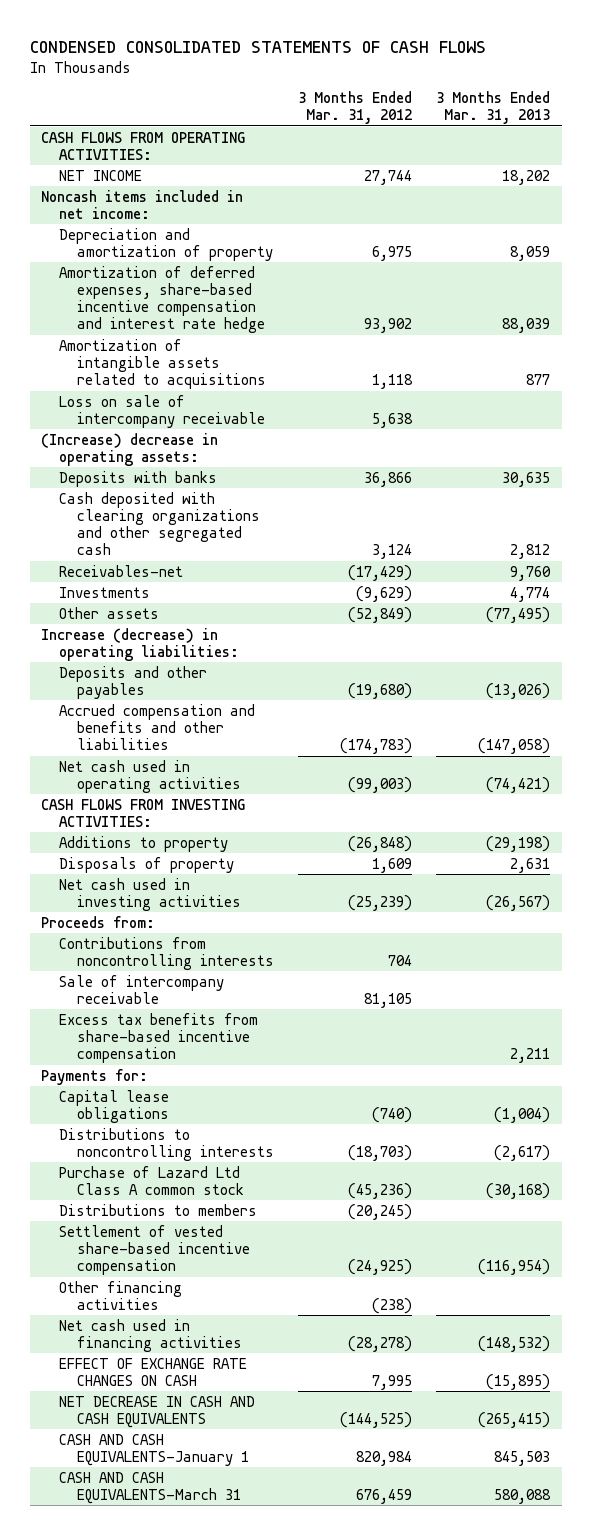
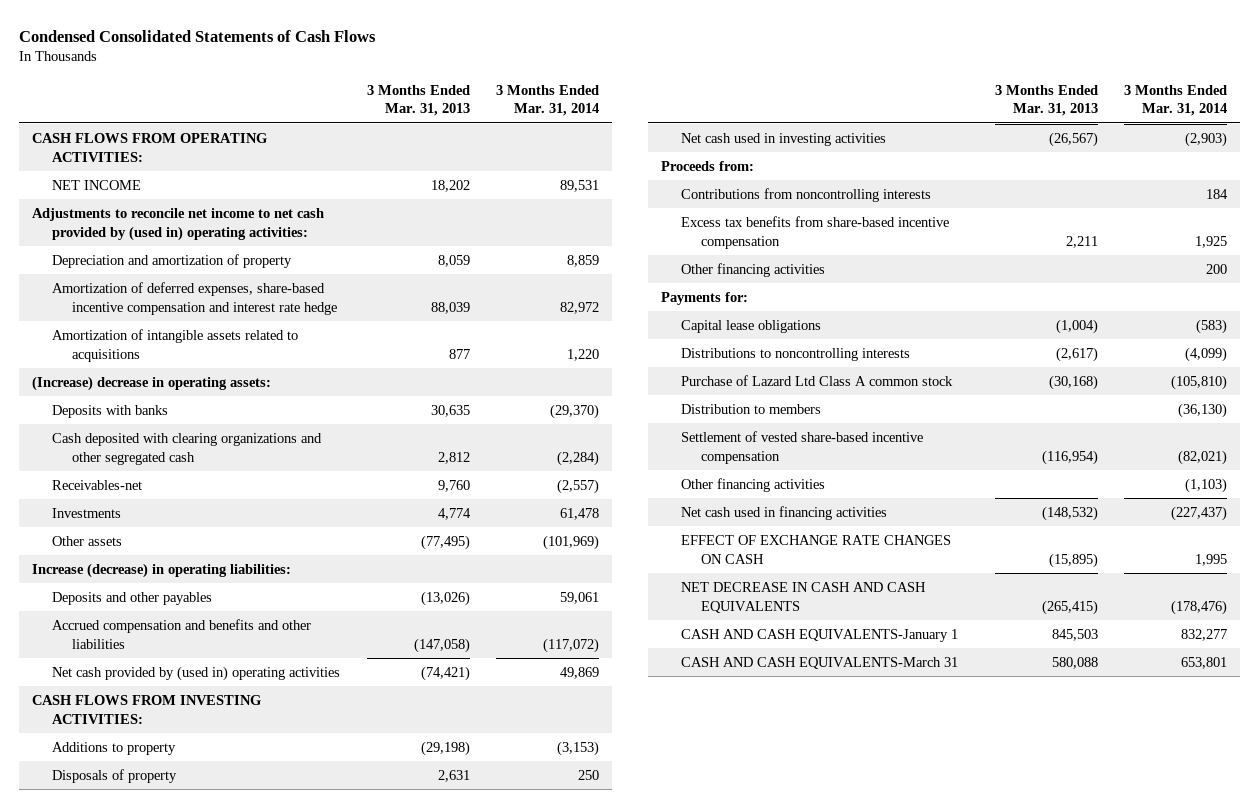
[29,40,486,53] CONDENSED CONSOLIDATED STATEMENTS OF CASH FLOWS -> [19,29,377,42] Condensed Consolidated Statements of Cash Flows
[297,91,412,125] 3 Months Ended Mar. 31, 2012 -> none
none -> [495,84,599,117] 3 Months Ended Mar. 31, 2014
[41,189,244,219] Noncash items included in net income: -> none
none -> [32,207,325,241] Adjustments to reconcile net income to net cash provided by (used in) operating activities:
[59,394,265,428] Loss on sale of intercompany receivable -> none
[59,759,241,793] Net cash used in operating activities -> [52,665,341,681] Net cash provided by (used in) operating activities
[59,974,225,1004] Sale of intercompany receivable -> none
none -> [680,262,825,277] Other financing activities
[59,1203,258,1216] Distributions to members -> [680,403,821,414] Distribution to members

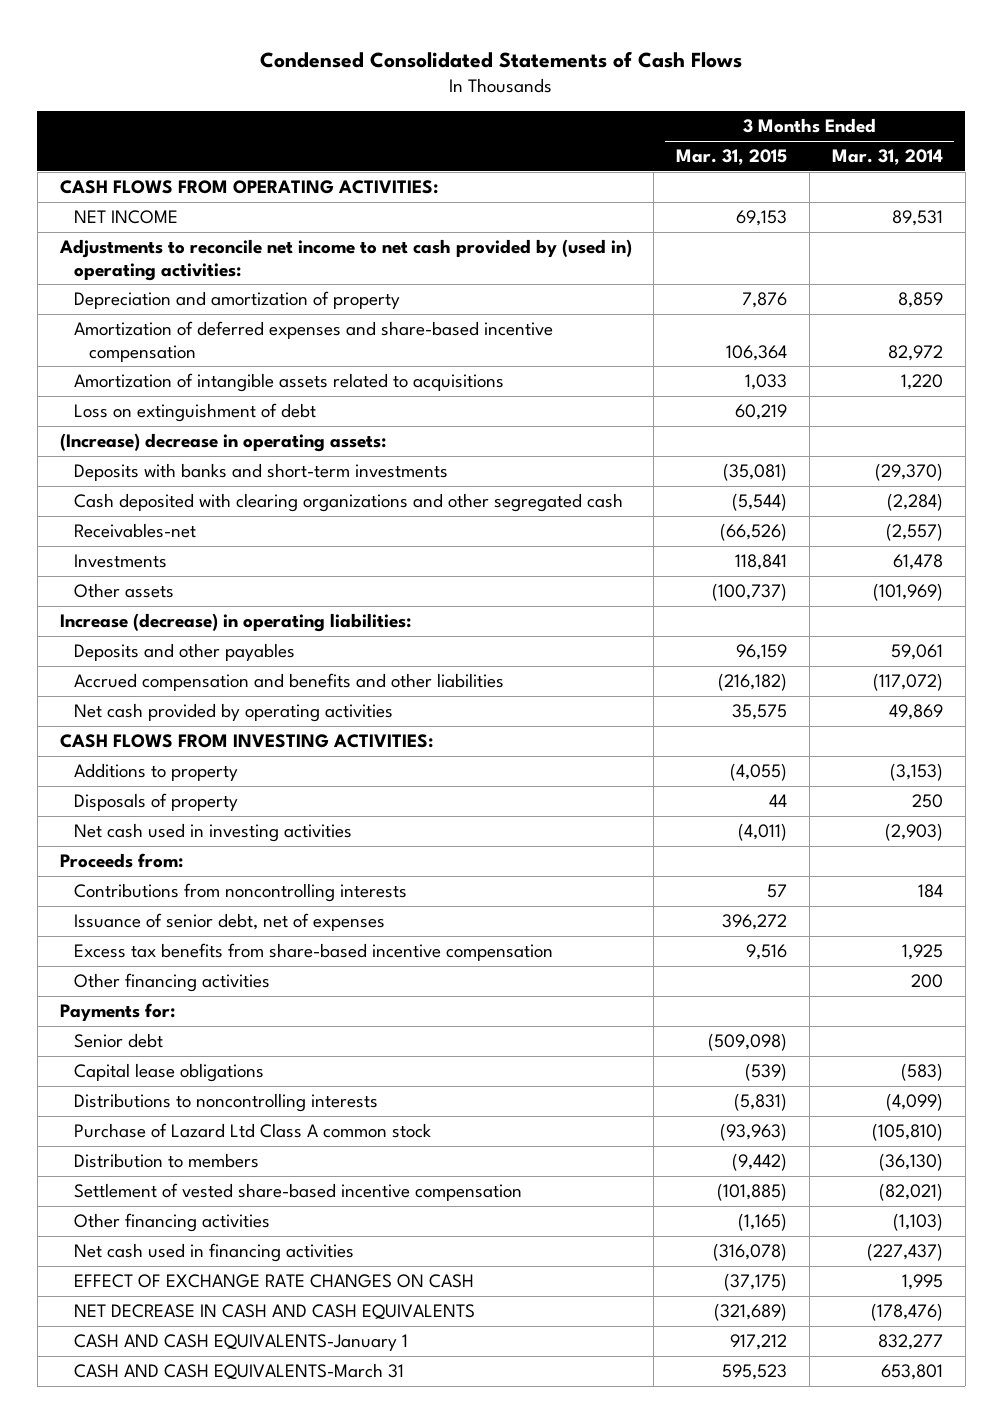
[366,84,470,117] 3 Months Ended Mar. 31, 2013 -> none
none -> [676,149,788,166] Mar. 31, 2015
[52,281,338,315] Amortization of deferred expenses, share-based incentive compensation and interest rate hedge -> [74,321,554,362] Amortization of deferred expenses and share-based incentive compensation
none -> [74,403,317,423] Loss on extinguishment of debt
[52,404,169,418] Deposits with banks -> [74,463,449,482] Deposits with banks and short-term investments
[52,665,341,681] Net cash provided by (used in) operating activities -> [74,703,394,723] Net cash provided by operating activities
none -> [74,913,386,932] Issuance of senior debt, net of expenses
none -> [74,1033,164,1049] Senior debt

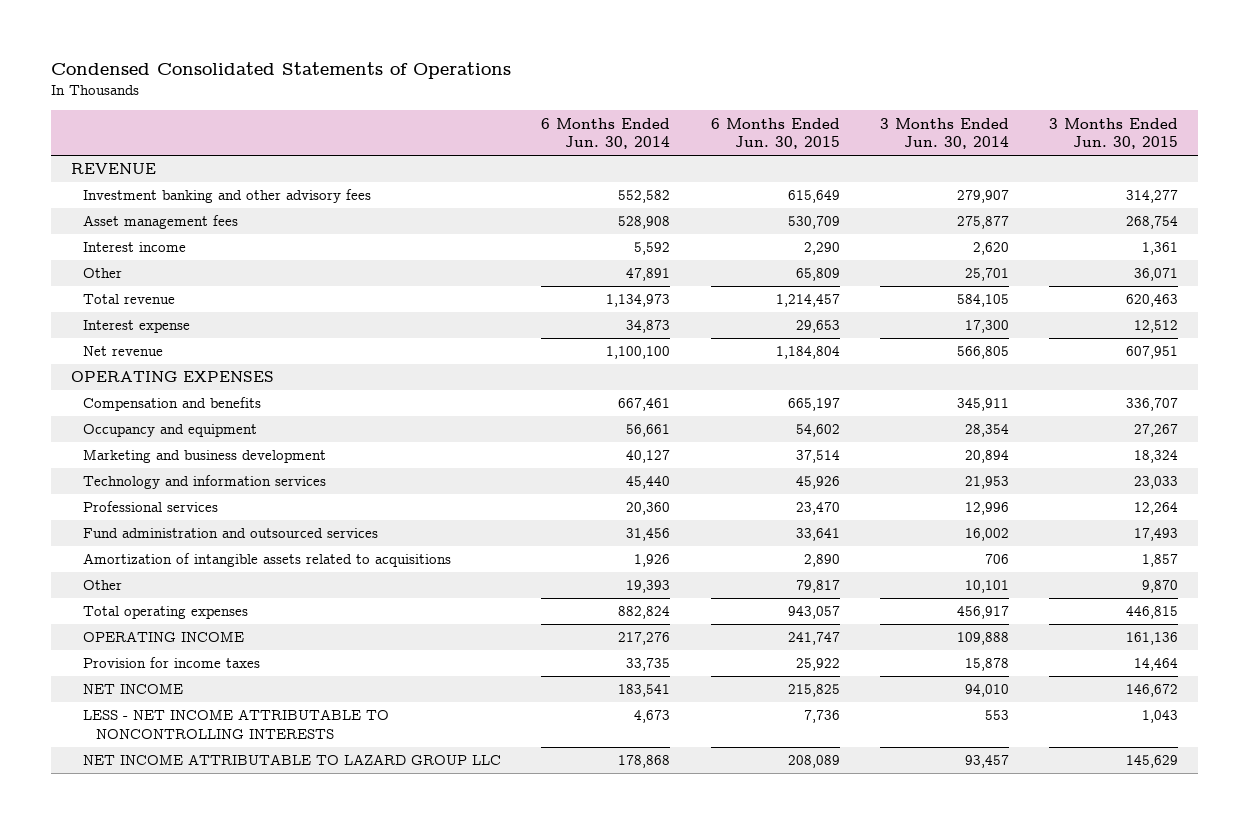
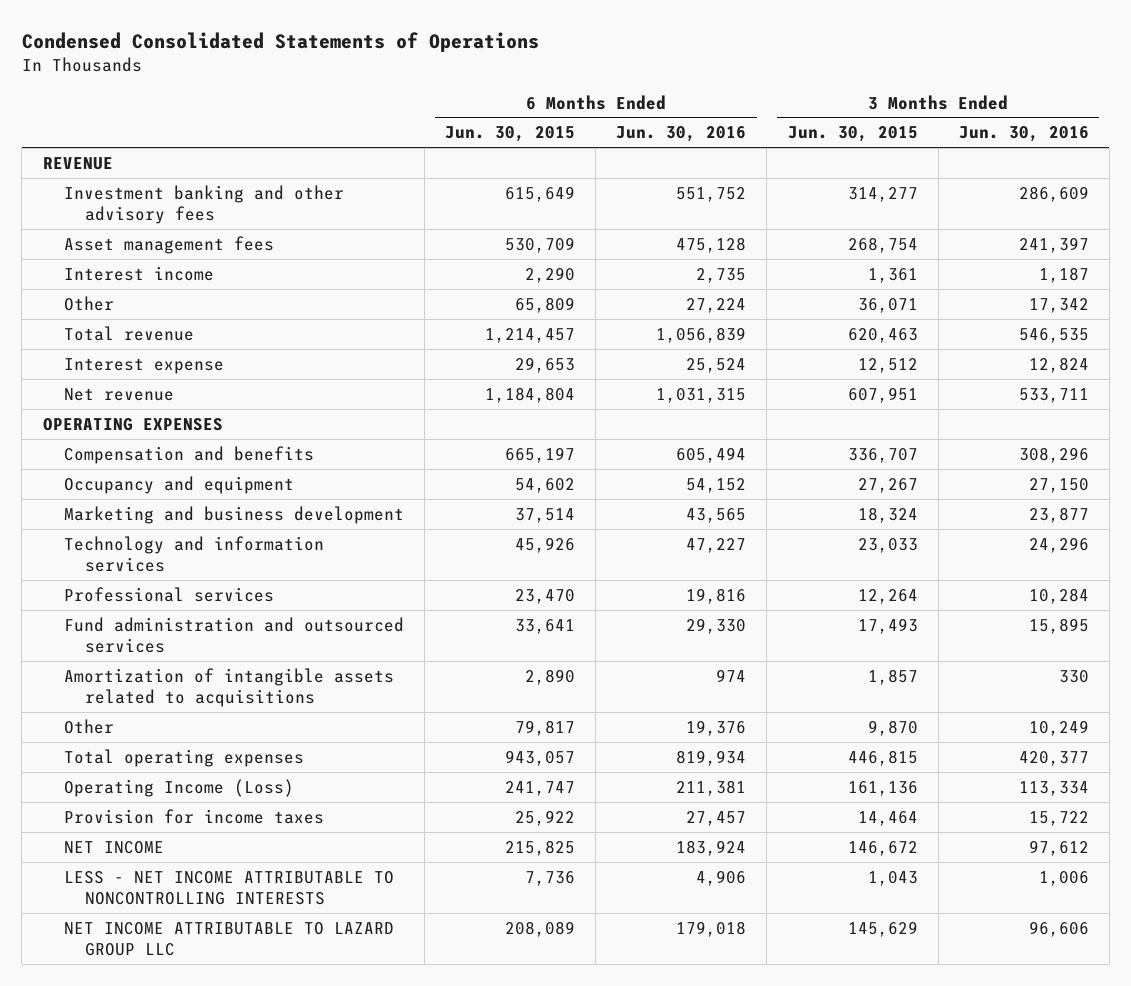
[541,117,671,150] 6 Months Ended Jun. 30, 2014 -> none
[879,117,1009,150] 3 Months Ended Jun. 30, 2014 -> none
none -> [616,126,747,143] Jun. 30, 2016
none -> [958,126,1089,143] Jun. 30, 2016
[83,631,245,643] OPERATING INCOME -> [63,778,294,797] Operating Income (Loss)

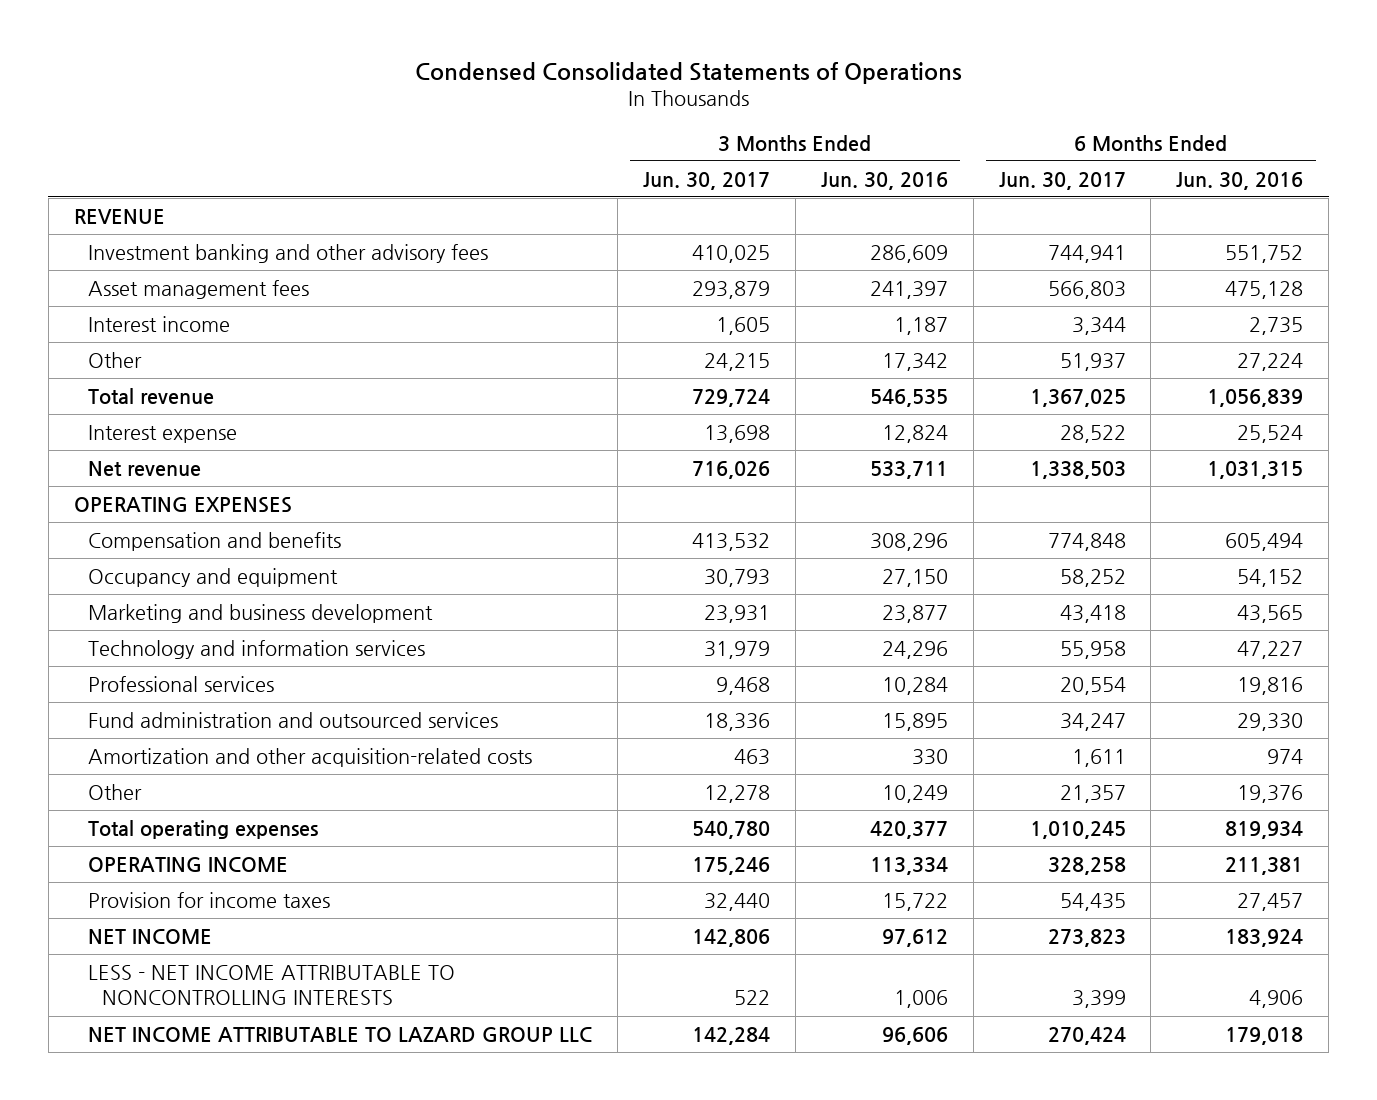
[445,126,576,143] Jun. 30, 2015 -> none
[787,126,918,143] Jun. 30, 2015 -> none
none -> [642,171,770,190] Jun. 30, 2017
none -> [998,171,1126,190] Jun. 30, 2017
[63,667,394,707] Amortization of intangible assets related to acquisitions -> [87,747,532,767] Amortization and other acquisition-related costs
[63,778,294,797] Operating Income (Loss) -> [87,856,288,872] OPERATING INCOME

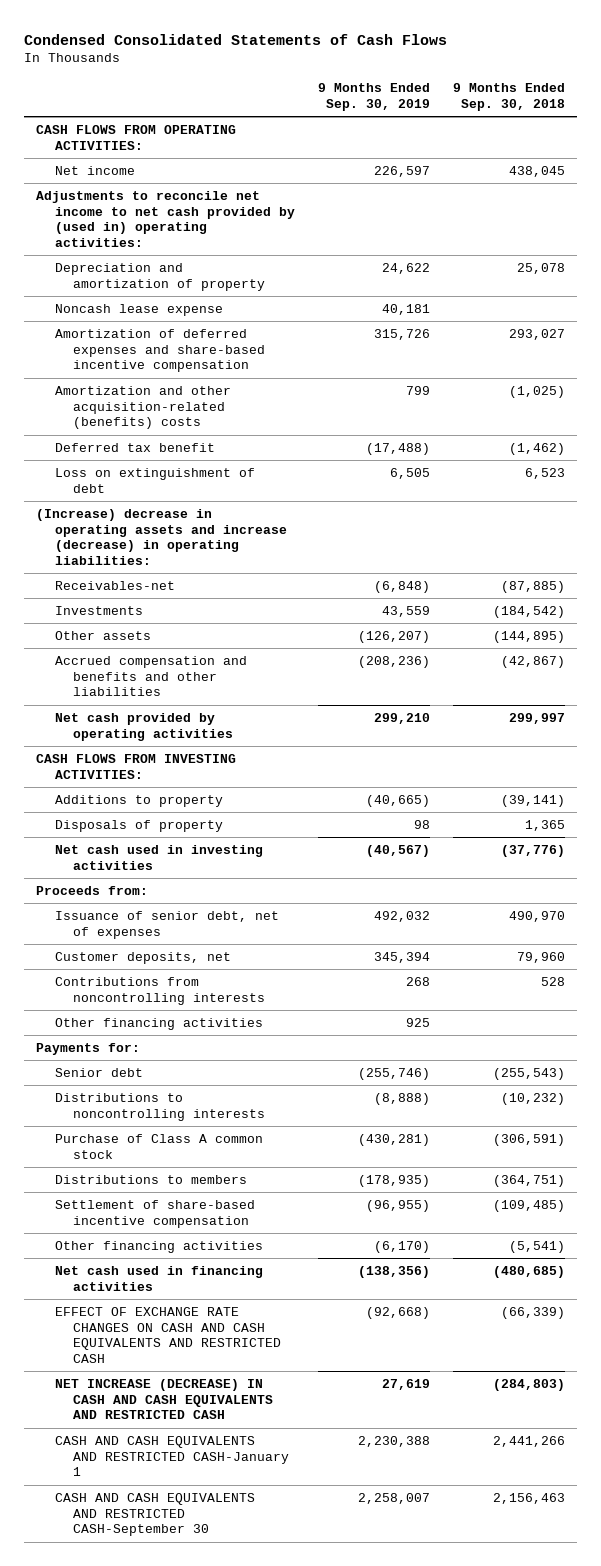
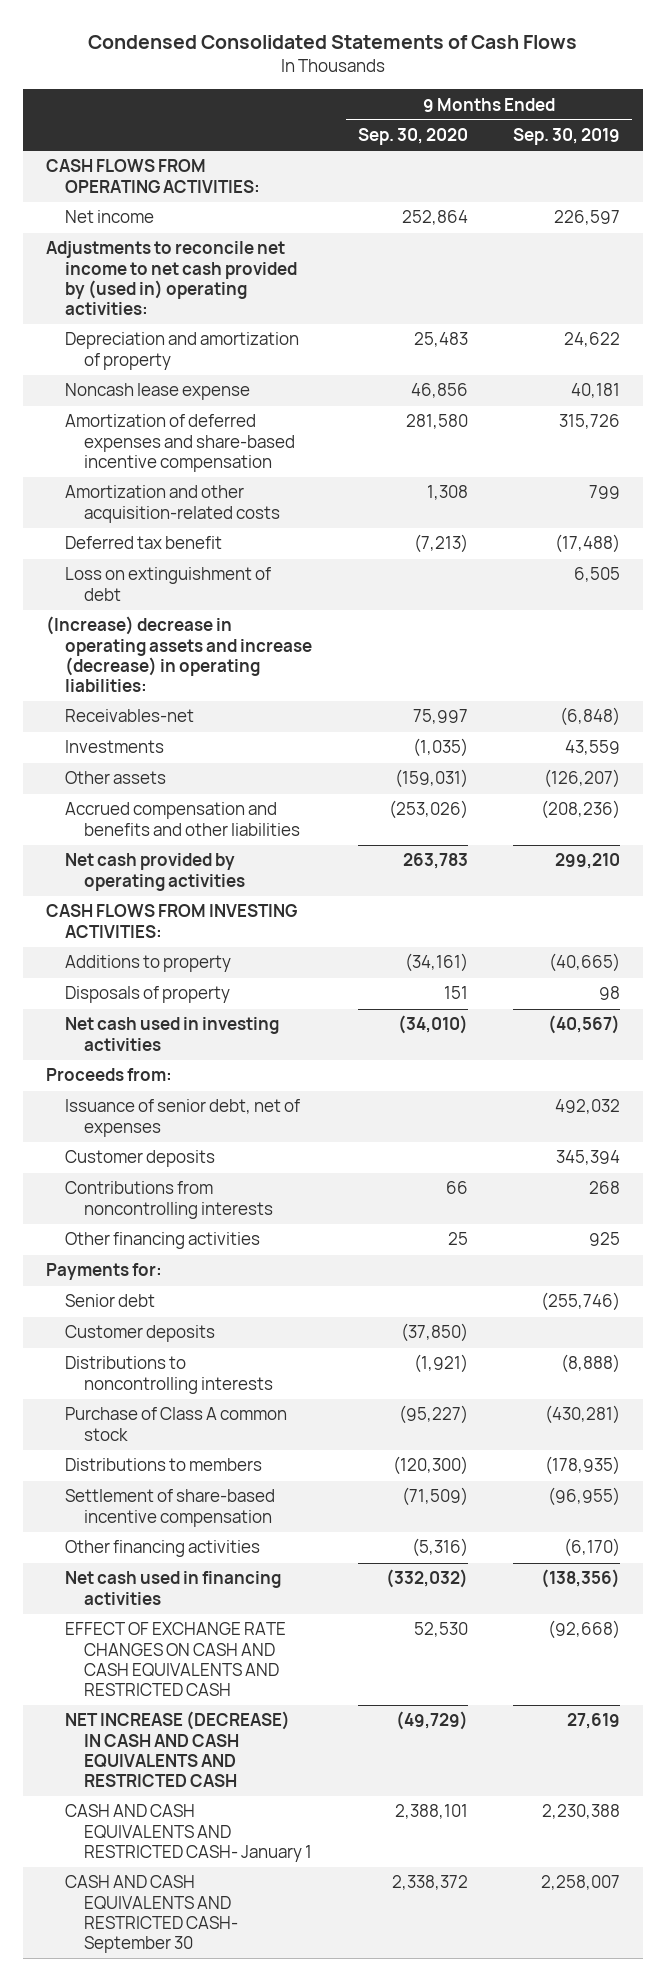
[452,83,565,112] 9 Months Ended Sep. 30, 2018 -> none
none -> [357,128,468,146] Sep. 30, 2020
[54,385,231,430] Amortization and other acquisition-related (benefits) costs -> [65,485,281,523] Amortization and other acquisition-related costs
[54,951,231,964] Customer deposits, net -> [65,1150,216,1168] Customer deposits
none -> [65,1325,216,1343] Customer deposits
[54,1435,290,1477] CASH AND CASH EQUIVALENTS AND RESTRICTED CASH-January 1 -> [65,1804,313,1862] CASH AND CASH EQUIVALENTS AND RESTRICTED CASH- January 1
[54,1492,255,1537] CASH AND CASH EQUIVALENTS AND RESTRICTED CASH-September 30 -> [65,1875,239,1954] CASH AND CASH EQUIVALENTS AND RESTRICTED CASH- September 30

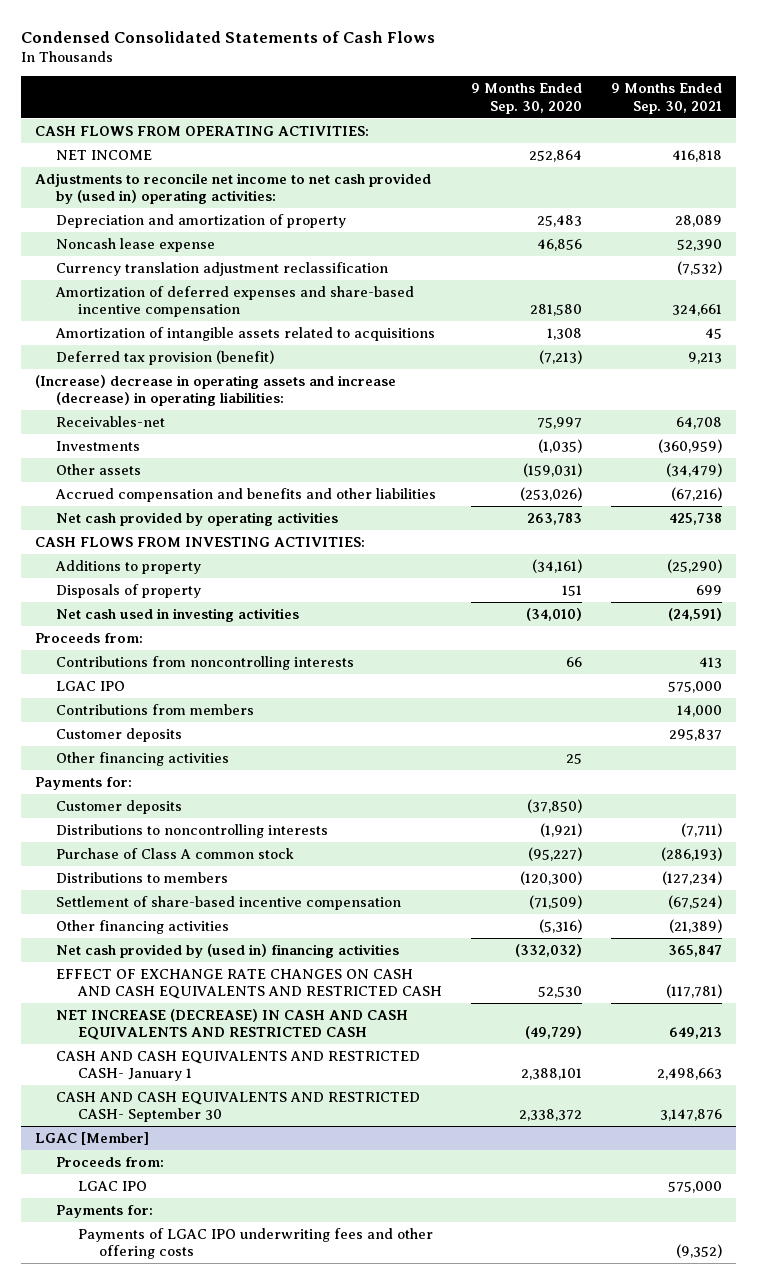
[513,128,621,146] Sep. 30, 2019 -> none
none -> [610,83,722,114] 9 Months Ended Sep. 30, 2021
[65,210,155,224] Net income -> [56,149,153,160] NET INCOME
none -> [56,261,389,276] Currency translation adjustment reclassification
[65,567,272,601] Loss on extinguishment of debt -> none
[65,485,281,523] Amortization and other acquisition-related costs -> [55,326,436,341] Amortization of intangible assets related to acquisitions
[65,536,223,550] Deferred tax benefit -> [56,349,275,365] Deferred tax provision (benefit)
[65,1099,301,1137] Issuance of senior debt, net of expenses -> none
none -> [56,680,126,691] LGAC IPO
none -> [56,703,255,715] Contributions from members
[65,1150,216,1168] Customer deposits -> [56,727,183,742] Customer deposits
[65,1294,156,1308] Senior debt -> none
[65,1571,282,1605] Net cash used in financing activities -> [56,943,400,958] Net cash provided by (used in) financing activities
none -> [35,1131,150,1145] LGAC [Member]
none -> [56,1156,165,1167] Proceeds from:
none -> [77,1180,147,1191] LGAC IPO
none -> [56,1204,154,1218] Payments for:
none -> [77,1227,433,1260] Payments of LGAC IPO underwriting fees and other offering costs

